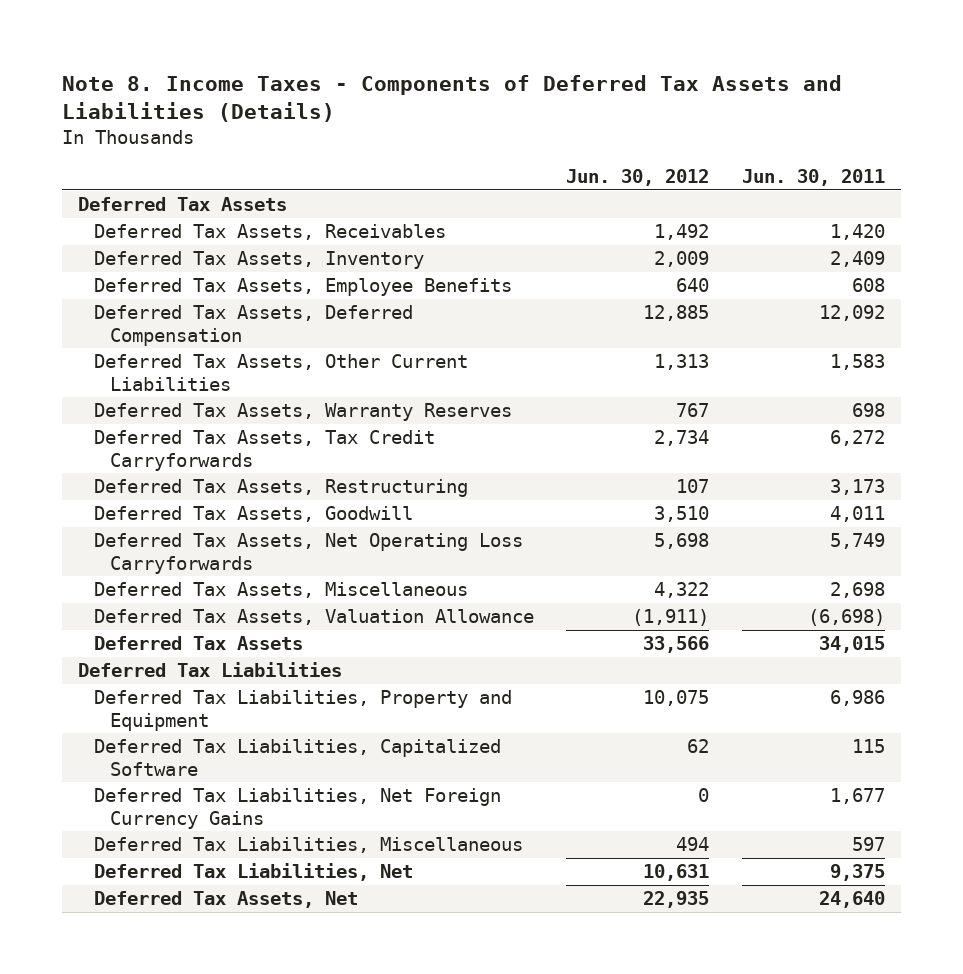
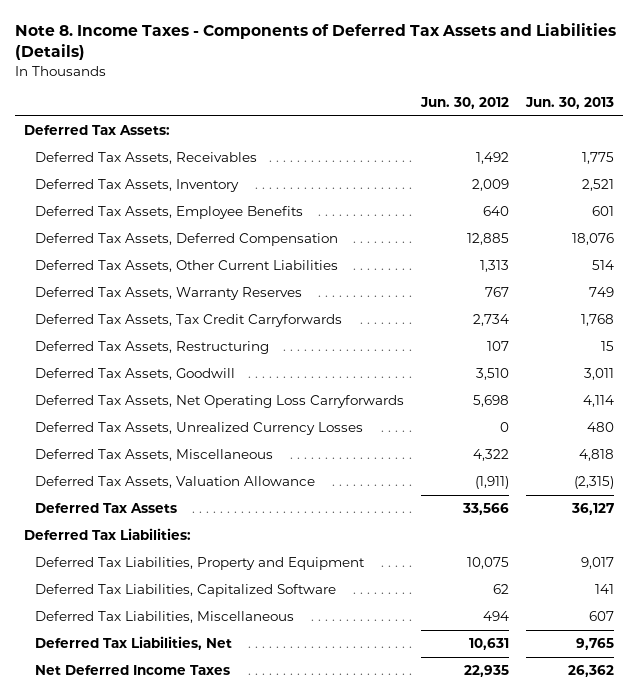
[741,168,885,186] Jun. 30, 2011 -> none
none -> [525,97,615,110] Jun. 30, 2013
[78,197,288,212] Deferred Tax Assets -> [24,125,171,136] Deferred Tax Assets:
none -> [34,422,363,436] Deferred Tax Assets, Unrealized Currency Losses
[78,662,343,678] Deferred Tax Liabilities -> [24,528,192,541] Deferred Tax Liabilities:
[93,788,501,829] Deferred Tax Liabilities, Net Foreign Currency Gains -> none
[93,891,358,909] Deferred Tax Assets, Net -> [34,665,230,676] Net Deferred Income Taxes

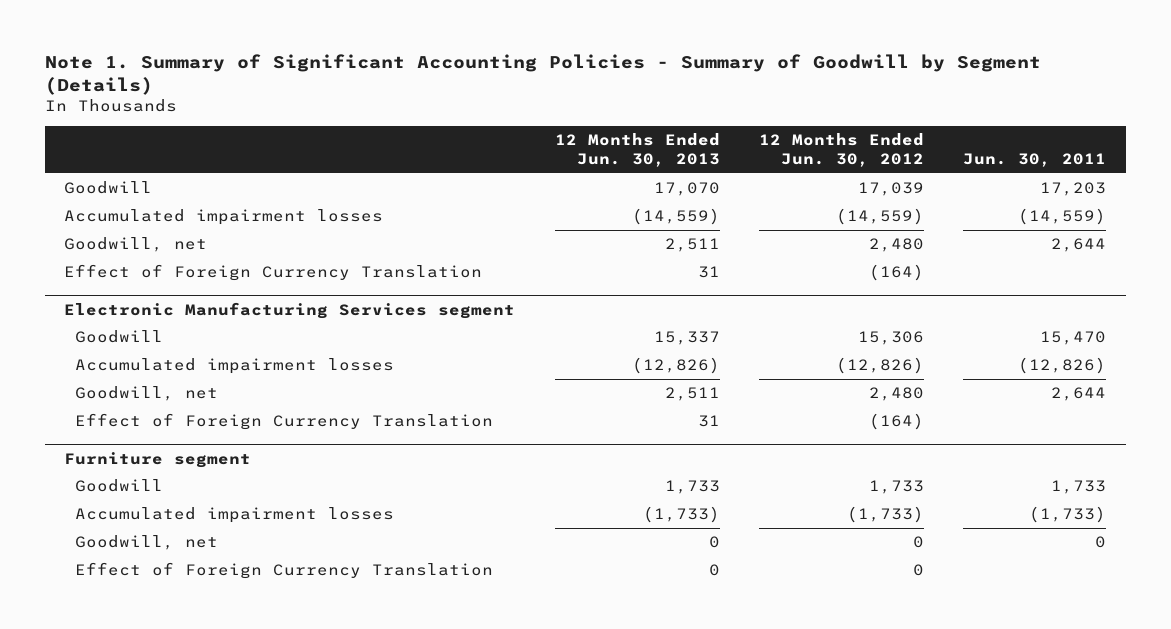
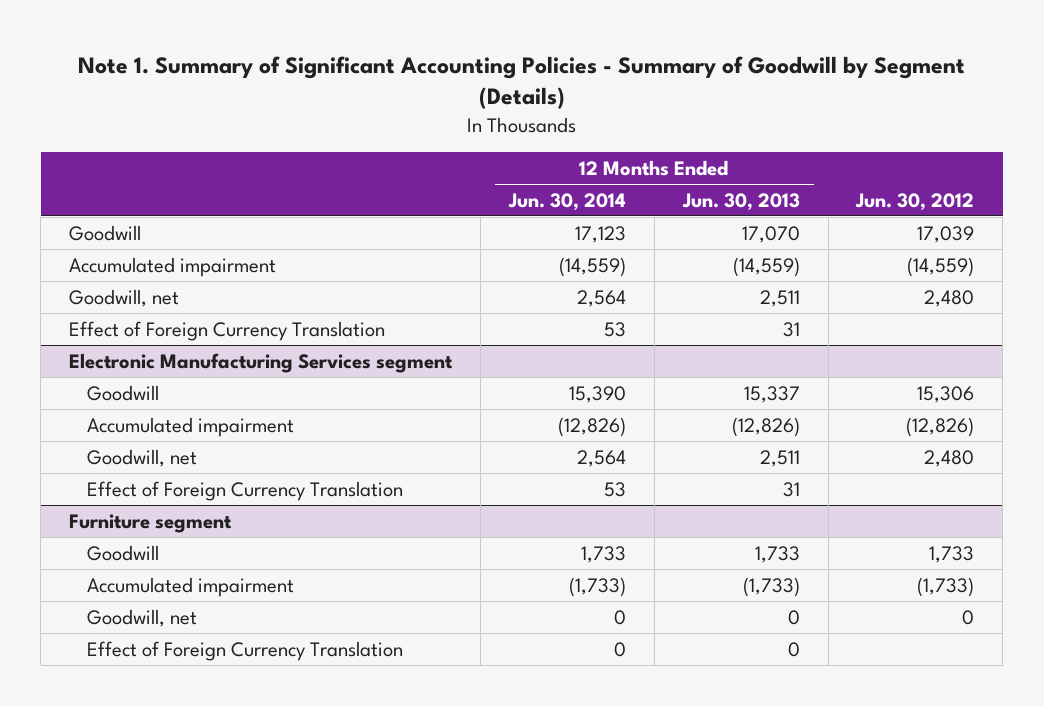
[758,133,924,168] 12 Months Ended Jun. 30, 2012 -> none
[963,153,1107,168] Jun. 30, 2011 -> none
none -> [507,192,626,211] Jun. 30, 2014
none -> [855,192,975,211] Jun. 30, 2012
[64,209,384,226] Accumulated impairment losses -> [69,256,277,277] Accumulated impairment
[74,358,394,375] Accumulated impairment losses -> [87,416,295,437] Accumulated impairment
[74,507,394,524] Accumulated impairment losses -> [87,576,295,597] Accumulated impairment

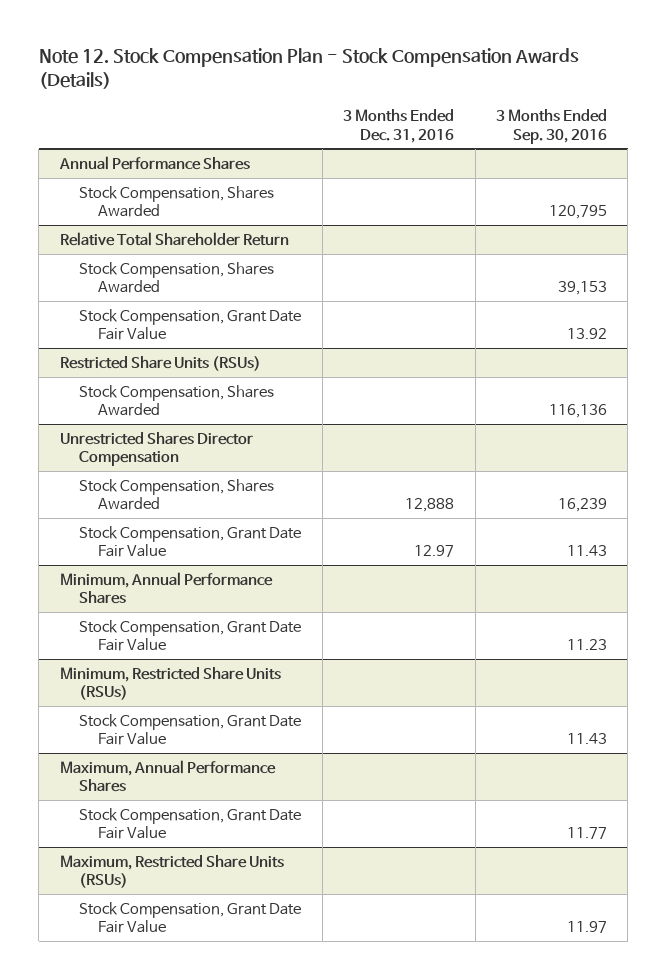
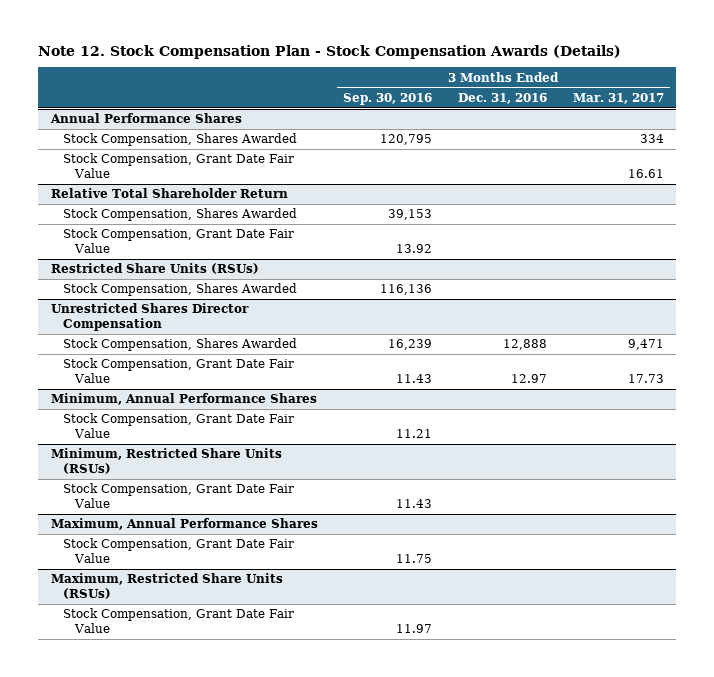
none -> [572,92,664,104] Mar. 31, 2017
none -> [62,153,294,179] Stock Compensation, Grant Date Fair Value
[567,639,608,651] 11.23 -> [396,429,433,439] 11.21
[567,827,608,840] 11.77 -> [396,554,433,564] 11.75

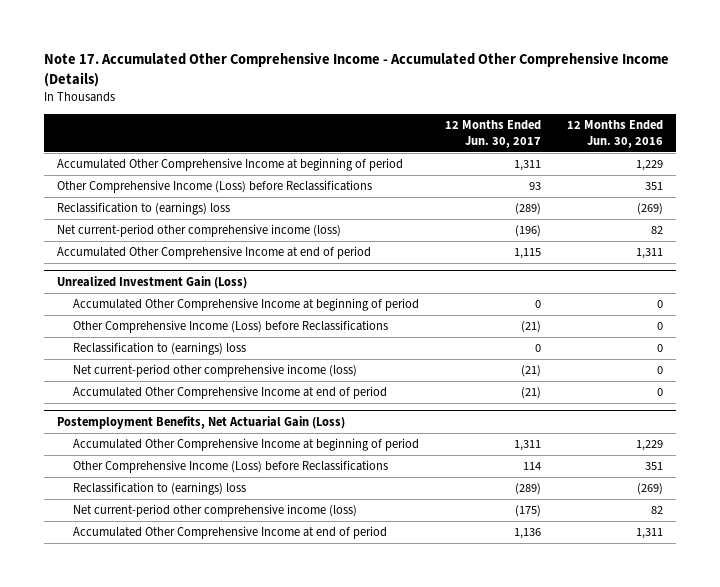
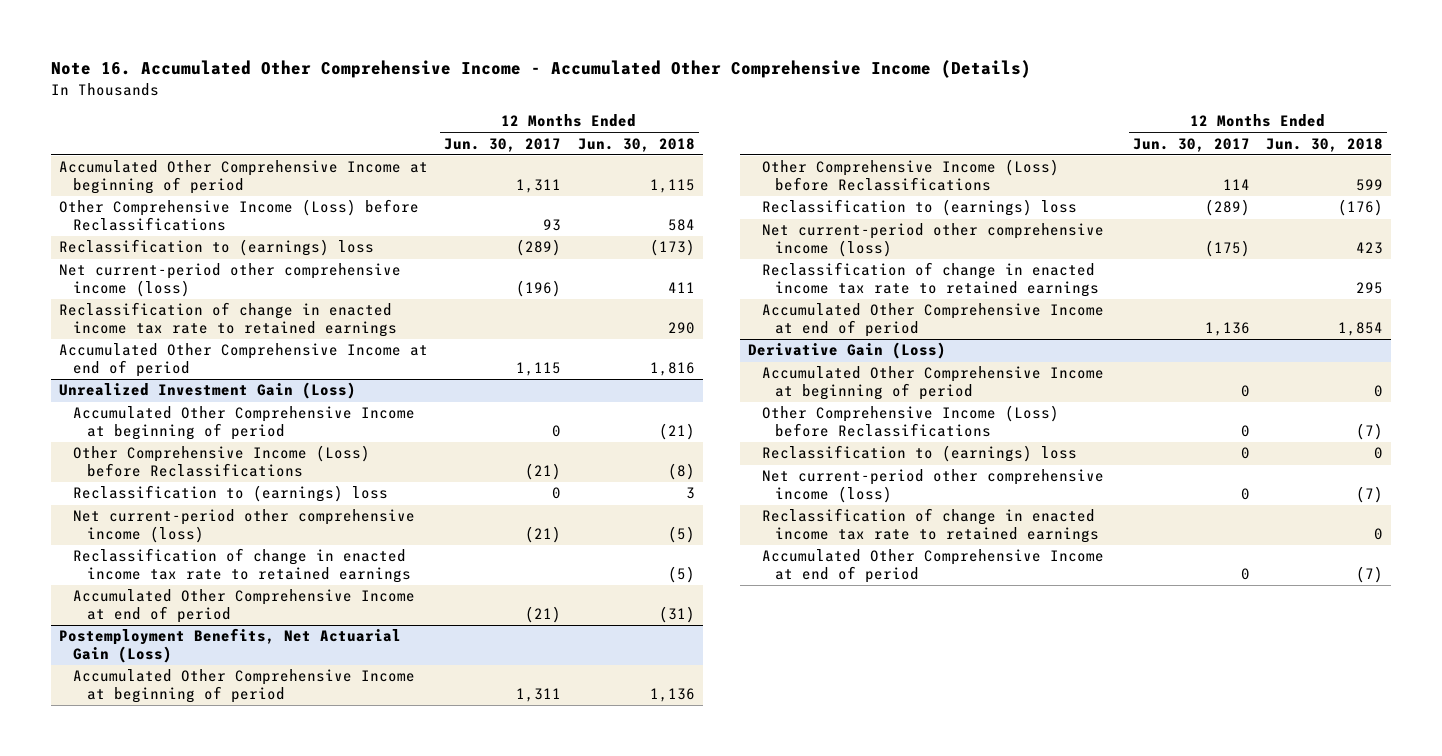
[44,52,670,87] Note 17. Accumulated Other Comprehensive Income - Accumulated Other Comprehensive Income (Details) -> [51,60,1032,79] Note 16. Accumulated Other Comprehensive Income - Accumulated Other Comprehensive Income (Details)
[566,120,663,148] 12 Months Ended Jun. 30, 2016 -> none
none -> [577,137,695,152] Jun. 30, 2018
none -> [59,302,398,337] Reclassification of change in enacted income tax rate to retained earnings
none -> [73,548,411,583] Reclassification of change in enacted income tax rate to retained earnings
none -> [761,262,1100,297] Reclassification of change in enacted income tax rate to retained earnings
none -> [747,342,946,360] Derivative Gain (Loss)
none -> [761,366,1104,400] Accumulated Other Comprehensive Income at beginning of period
none -> [761,405,1059,437] Other Comprehensive Income (Loss) before Reclassifications
none -> [761,445,1077,463] Reclassification to (earnings) loss
none -> [761,469,1104,503] Net current-period other comprehensive income (loss)
none -> [761,508,1100,543] Reclassification of change in enacted income tax rate to retained earnings
none -> [761,549,1104,583] Accumulated Other Comprehensive Income at end of period

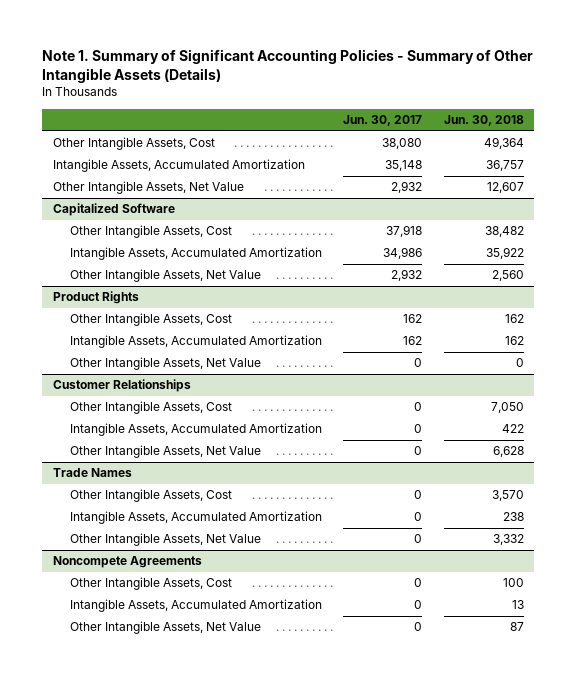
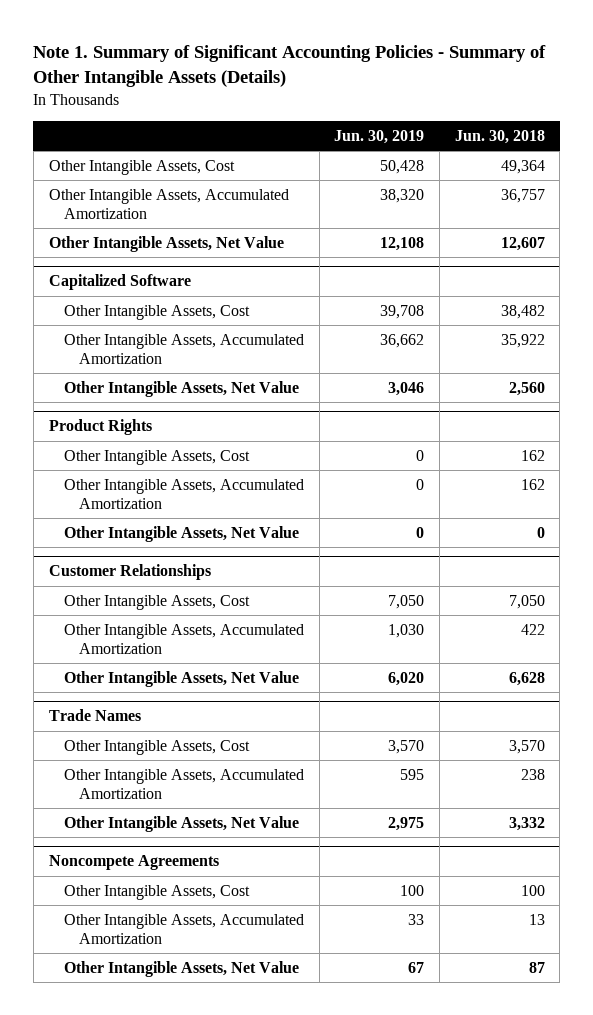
[343,115,423,127] Jun. 30, 2017 -> none
none -> [334,129,425,144] Jun. 30, 2019
[53,159,306,173] Intangible Assets, Accumulated Amortization -> [48,188,289,219] Other Intangible Assets, Accumulated Amortization
[69,247,322,261] Intangible Assets, Accumulated Amortization -> [63,333,304,364] Other Intangible Assets, Accumulated Amortization
[69,335,322,349] Intangible Assets, Accumulated Amortization -> [63,478,304,509] Other Intangible Assets, Accumulated Amortization
[69,423,322,437] Intangible Assets, Accumulated Amortization -> [63,623,304,654] Other Intangible Assets, Accumulated Amortization
[69,511,322,525] Intangible Assets, Accumulated Amortization -> [63,768,304,799] Other Intangible Assets, Accumulated Amortization
[69,599,322,613] Intangible Assets, Accumulated Amortization -> [63,913,304,944] Other Intangible Assets, Accumulated Amortization

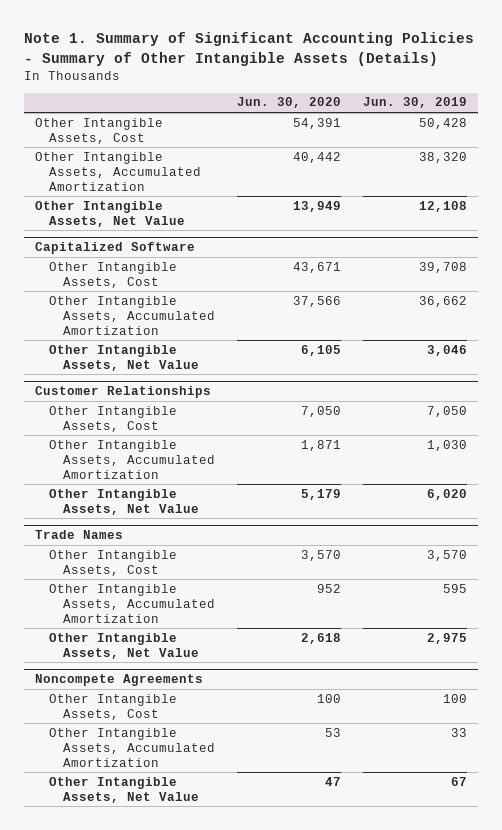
[454,129,545,144] Jun. 30, 2018 -> none
none -> [236,97,341,109] Jun. 30, 2020
[48,419,152,436] Product Rights -> none
[63,449,250,465] Other Intangible Assets, Cost -> none
[63,478,304,509] Other Intangible Assets, Accumulated Amortization -> none
[63,525,299,542] Other Intangible Assets, Net Value -> none

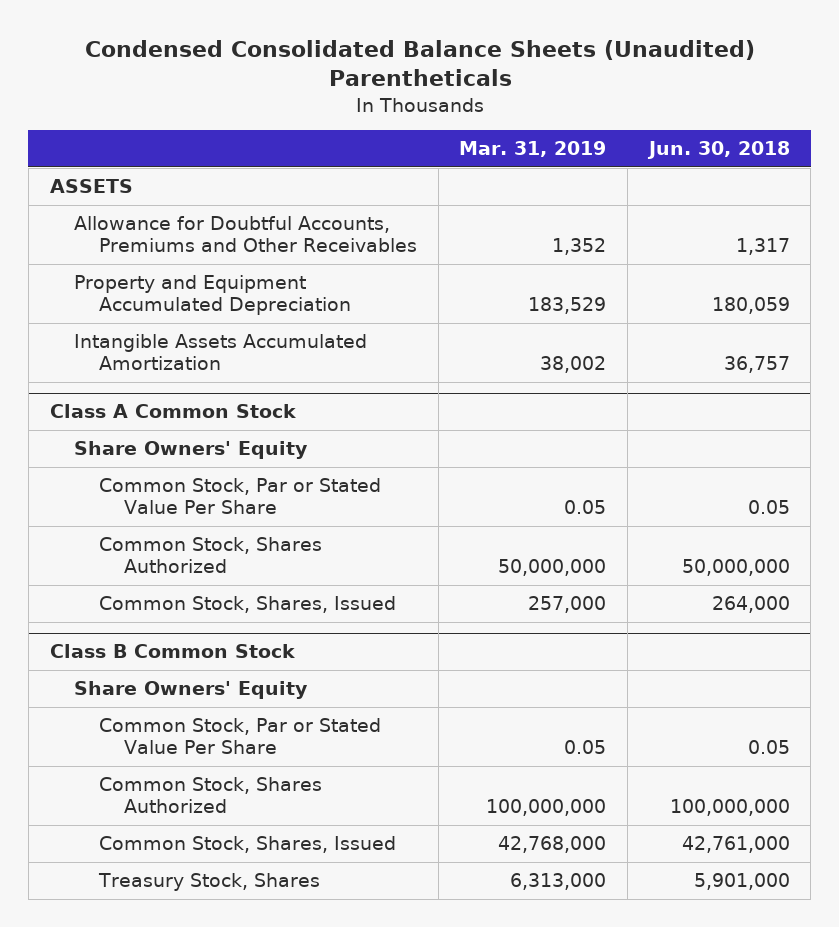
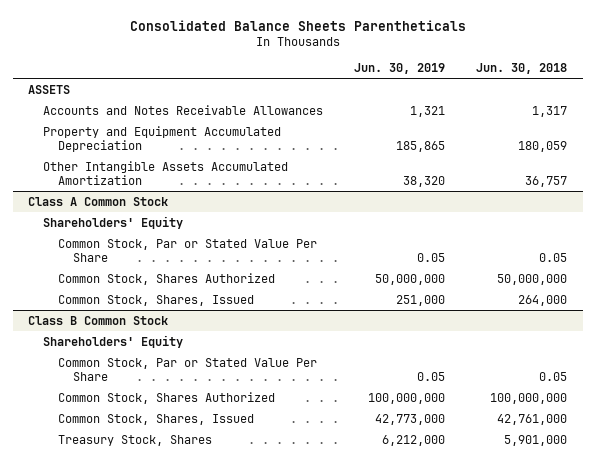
[84,40,755,87] Condensed Consolidated Balance Sheets (Unaudited) Parentheticals -> [129,19,466,31] Consolidated Balance Sheets Parentheticals
[459,141,607,158] Mar. 31, 2019 -> none
none -> [354,63,446,75] Jun. 30, 2019
[74,216,417,253] Allowance for Doubtful Accounts, Premiums and Other Receivables -> [43,104,324,115] Accounts and Notes Receivable Allowances
[74,334,368,371] Intangible Assets Accumulated Amortization -> [43,160,289,185] Other Intangible Assets Accumulated Amortization
[74,441,309,460] Share Owners' Equity -> [43,215,184,229] Shareholders' Equity
[74,681,309,700] Share Owners' Equity -> [43,334,184,348] Shareholders' Equity

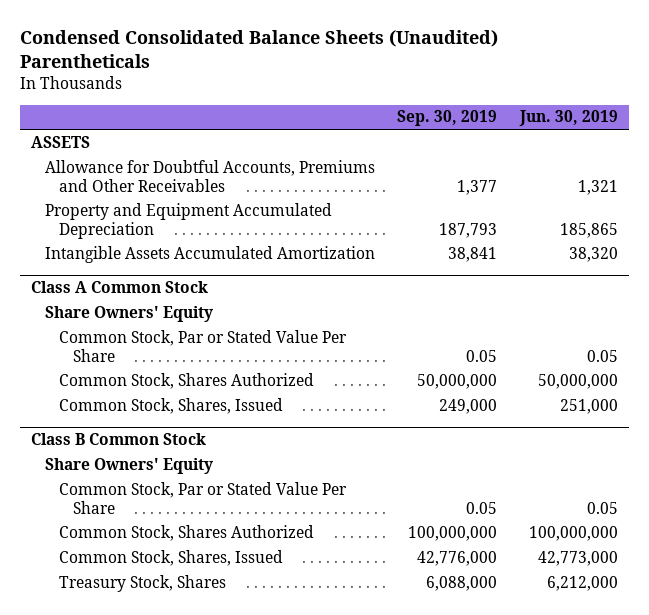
[129,19,466,31] Consolidated Balance Sheets Parentheticals -> [20,30,499,69] Condensed Consolidated Balance Sheets (Unaudited) Parentheticals
[476,63,568,75] Jun. 30, 2018 -> none
none -> [397,110,498,127] Sep. 30, 2019
[43,104,324,115] Accounts and Notes Receivable Allowances -> [45,159,376,192] Allowance for Doubtful Accounts, Premiums and Other Receivables
[43,160,289,185] Other Intangible Assets Accumulated Amortization -> [45,245,376,263] Intangible Assets Accumulated Amortization
[43,215,184,229] Shareholders' Equity -> [45,305,214,322] Share Owners' Equity
[43,334,184,348] Shareholders' Equity -> [45,457,214,474] Share Owners' Equity

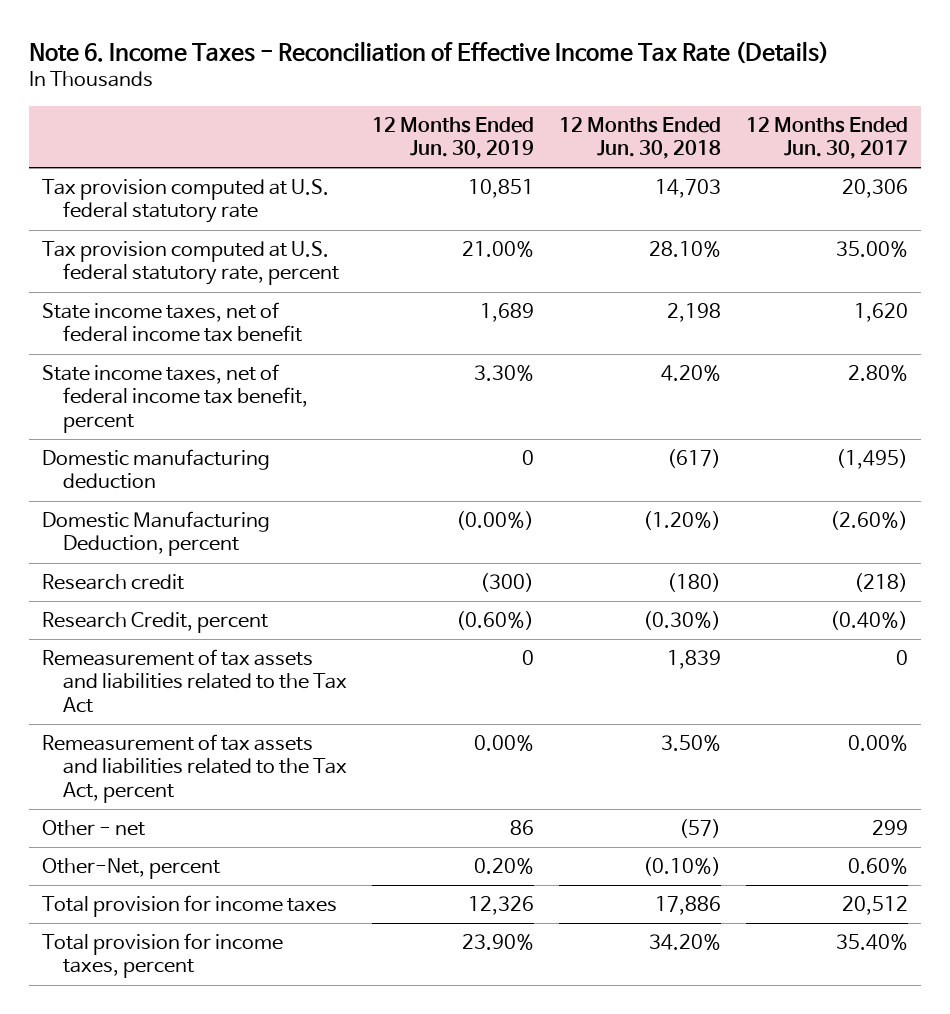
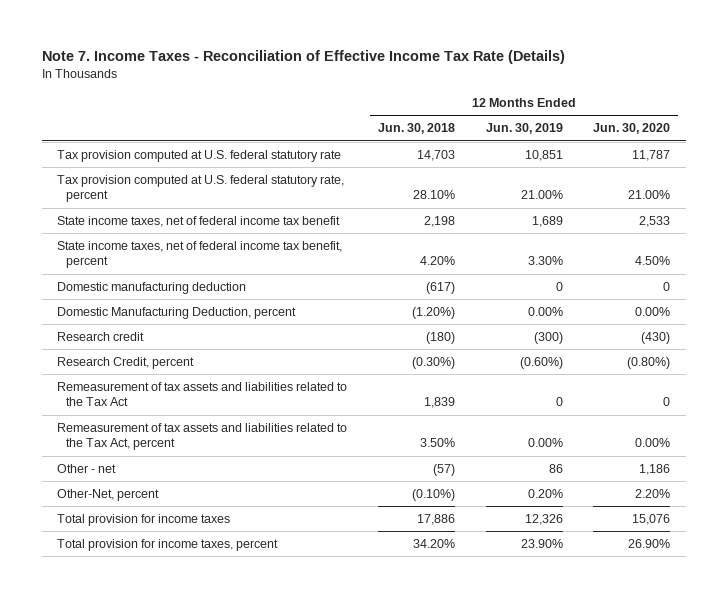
[29,40,830,64] Note 6. Income Taxes - Reconciliation of Effective Income Tax Rate (Details) -> [41,50,565,65] Note 7. Income Taxes - Reconciliation of Effective Income Tax Rate (Details)
[746,117,909,160] 12 Months Ended Jun. 30, 2017 -> none
none -> [593,123,671,135] Jun. 30, 2020
[455,511,534,531] (0.00%) -> [527,306,563,316] 0.00%

